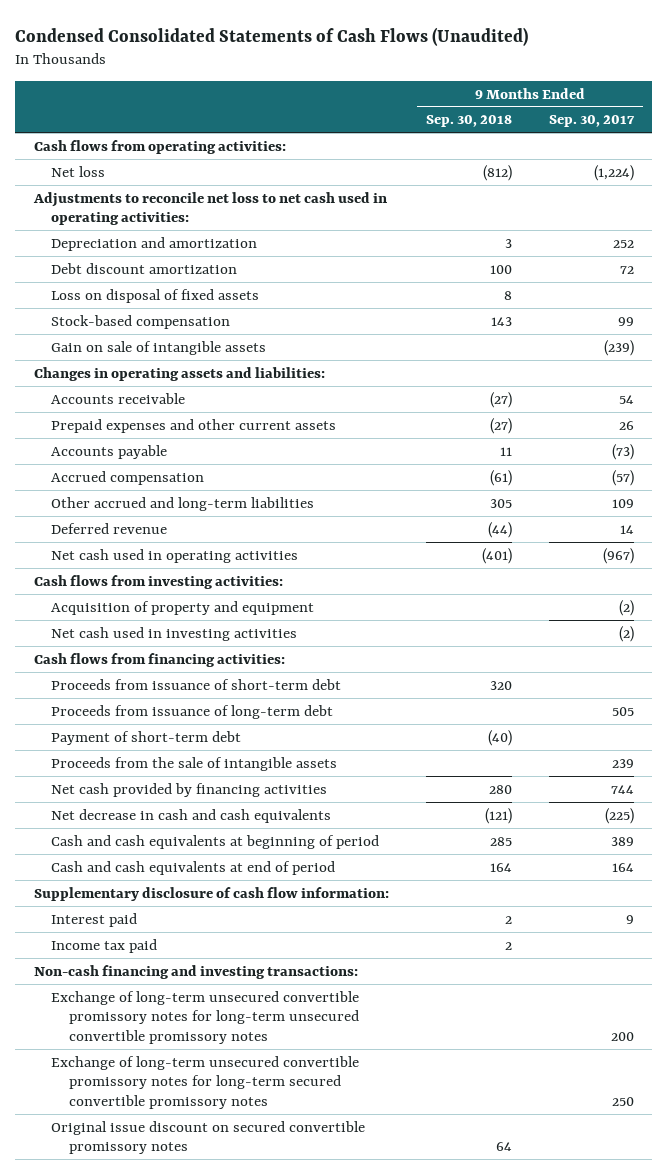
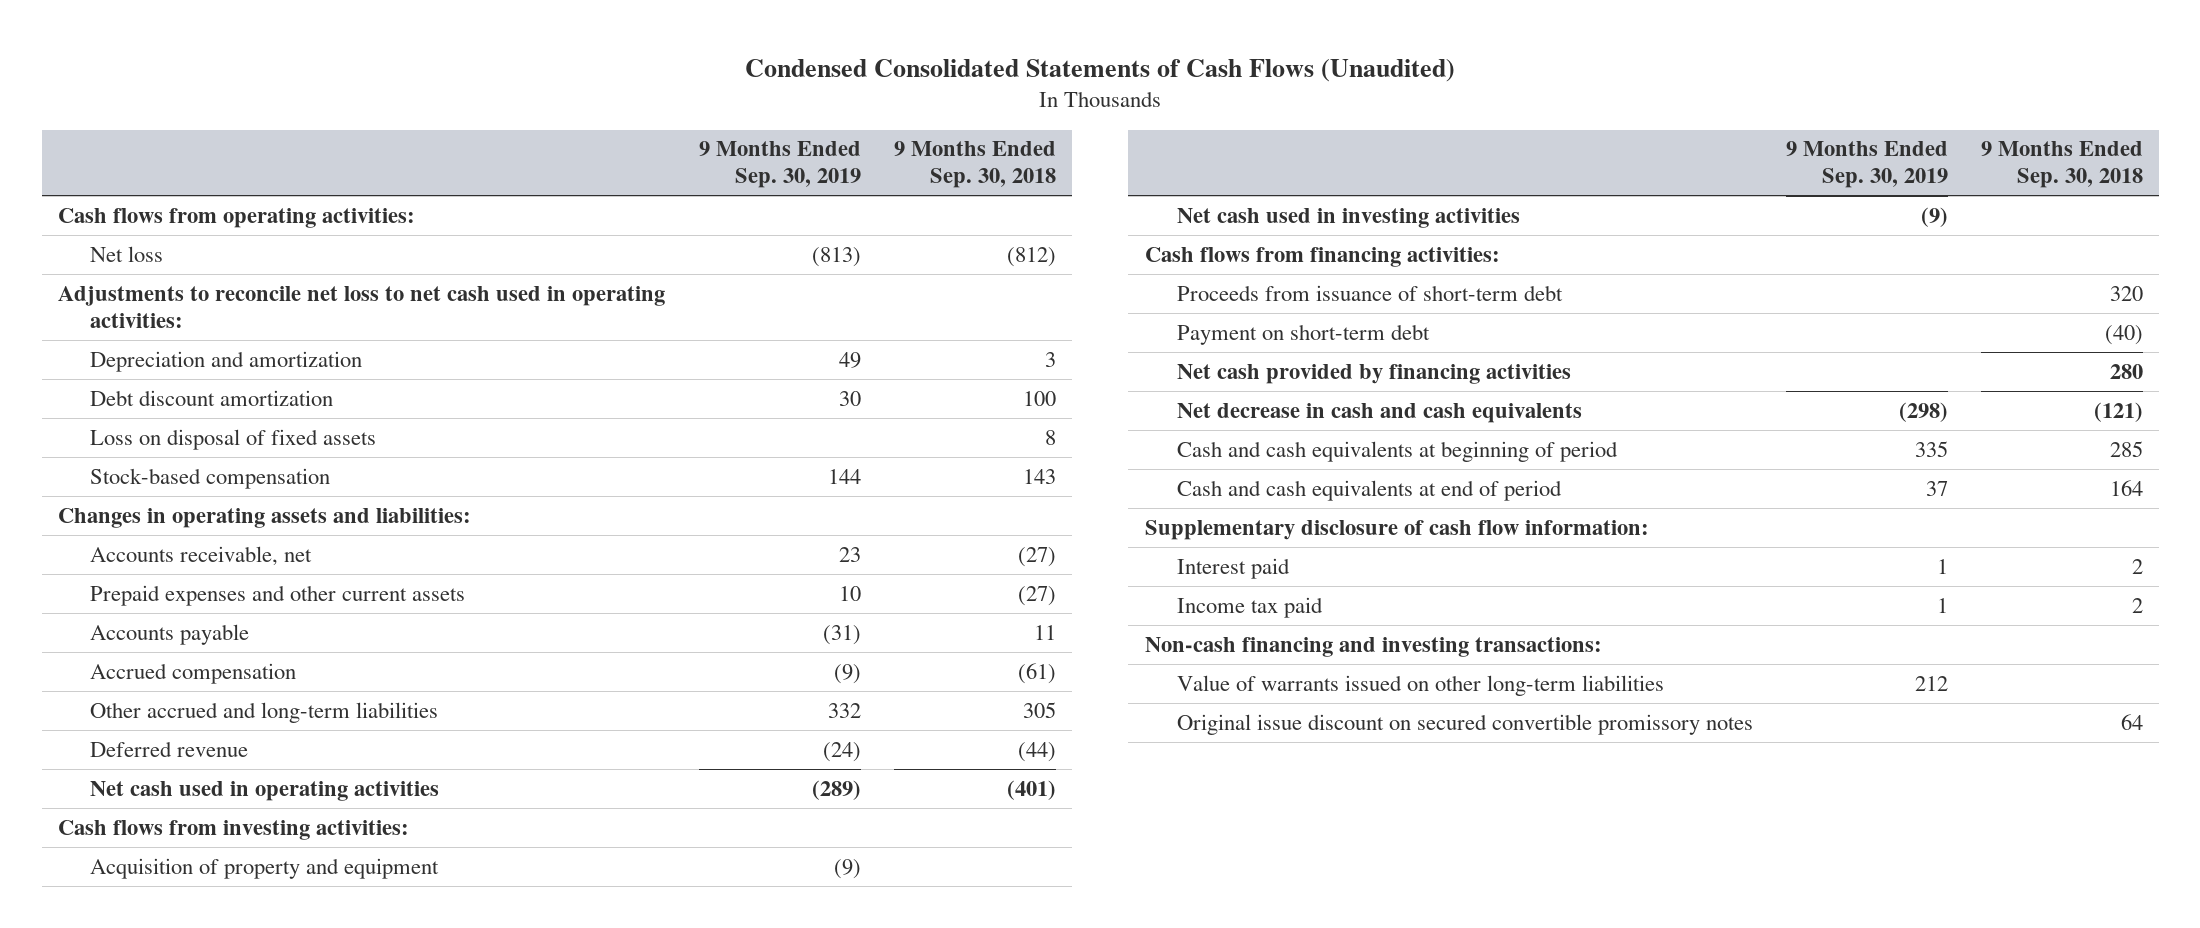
[548,115,635,128] Sep. 30, 2017 -> none
none -> [699,141,862,189] 9 Months Ended Sep. 30, 2019
[51,340,267,355] Gain on sale of intangible assets -> none
[51,392,186,404] Accounts receivable -> [90,545,313,566] Accounts receivable, net
[51,704,334,719] Proceeds from issuance of long-term debt -> none
[51,756,338,771] Proceeds from the sale of intangible assets -> none
[51,730,242,745] Payment of short-term debt -> [1177,323,1431,345] Payment on short-term debt
[51,990,360,1045] Exchange of long-term unsecured convertible promissory notes for long-term unsecured convertible promissory notes -> none
[51,1055,360,1110] Exchange of long-term unsecured convertible promissory notes for long-term secured convertible promissory notes -> none
none -> [1177,674,1665,696] Value of warrants issued on other long-term liabilities

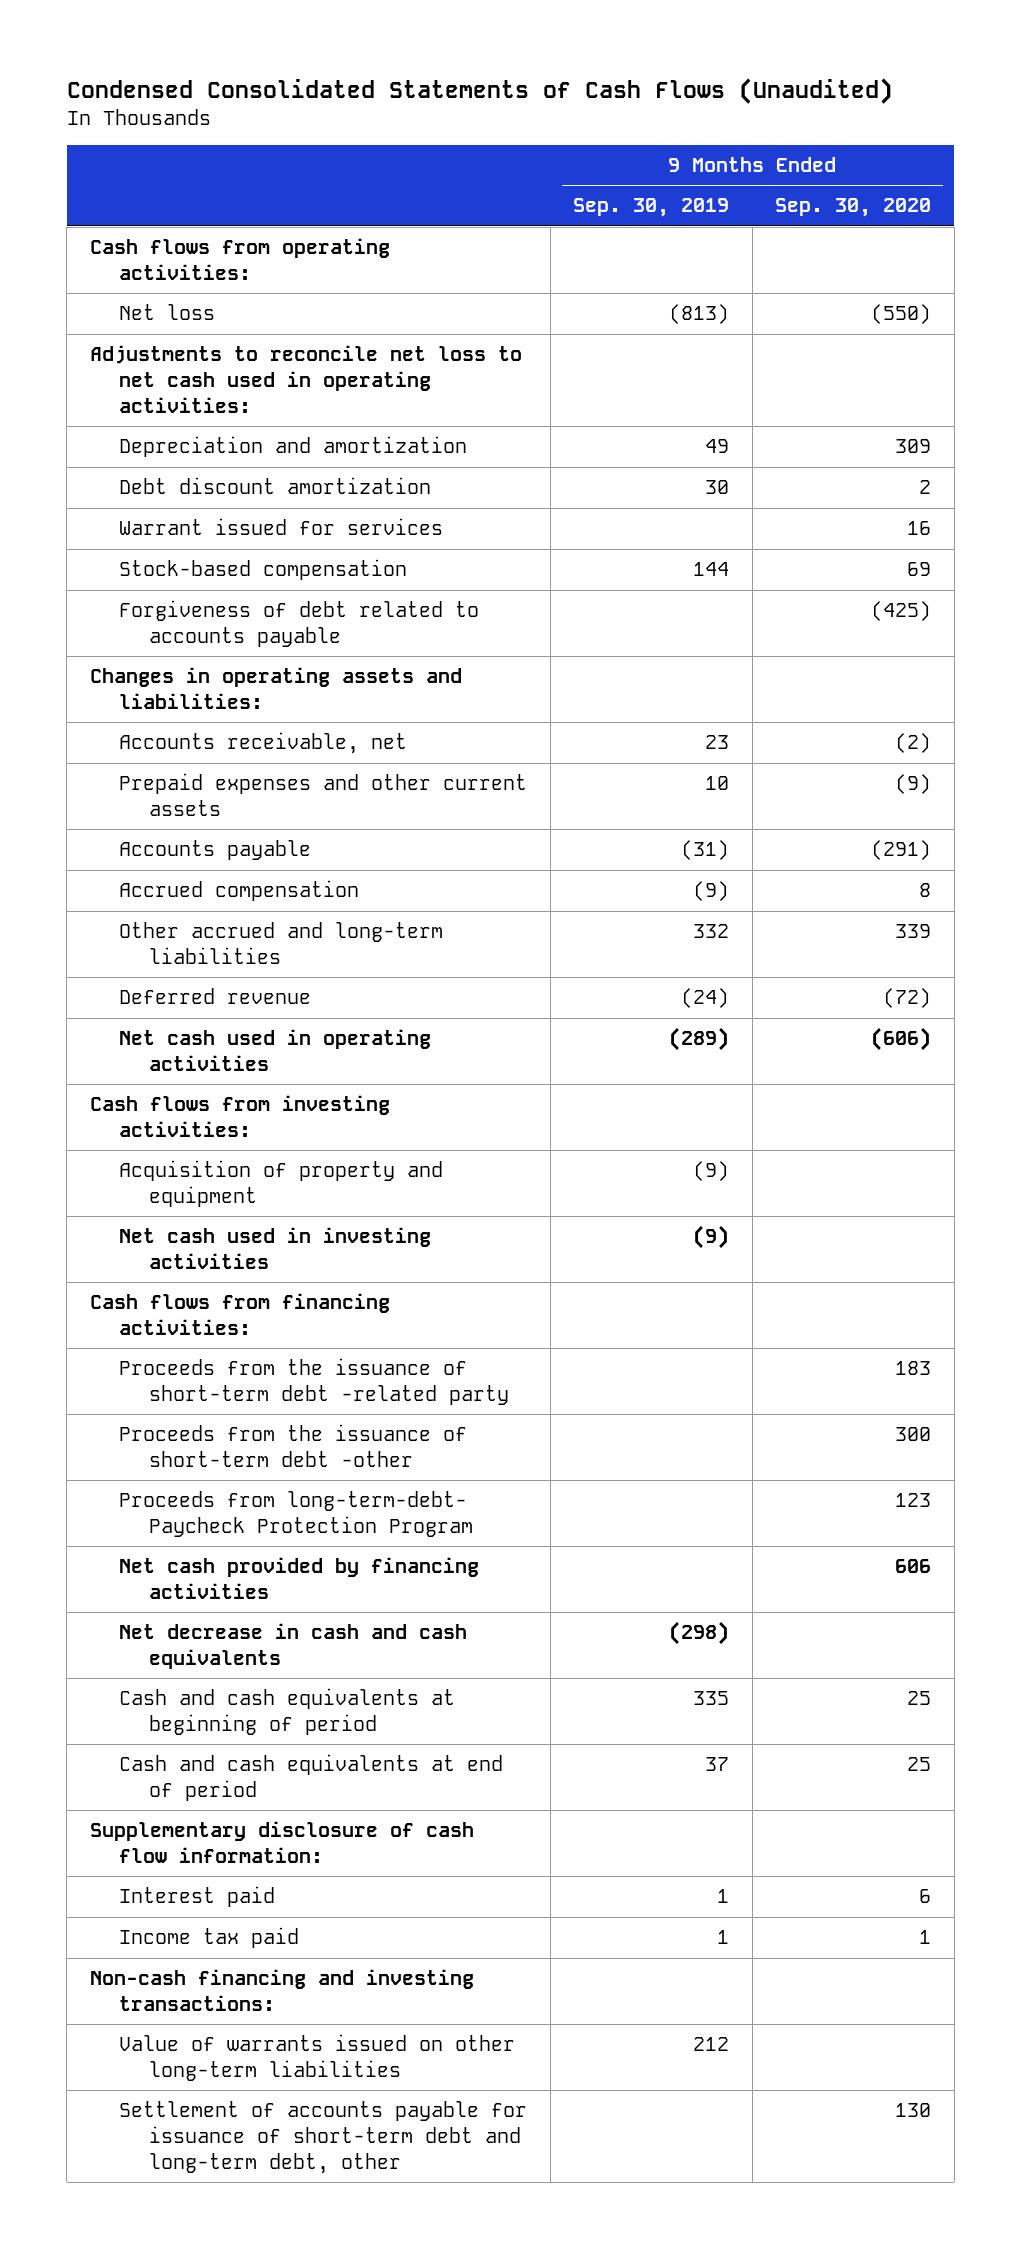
[893,141,1056,189] 9 Months Ended Sep. 30, 2018 -> none
none -> [775,198,932,218] Sep. 30, 2020
[90,428,377,450] Loss on disposal of fixed assets -> none
none -> [119,518,444,536] Warrant issued for services
none -> [119,600,480,648] Forgiveness of debt related to accounts payable
[1177,323,1431,345] Payment on short-term debt -> none
[1177,284,1564,301] Proceeds from issuance of short-term debt -> [119,1358,510,1406] Proceeds from the issuance of short-term debt -related party
none -> [119,1424,468,1468] Proceeds from the issuance of short-term debt -other
none -> [119,1491,474,1538] Proceeds from long-term-debt- Paycheck Protection Program
[1177,713,1754,735] Original issue discount on secured convertible promissory notes -> none
none -> [119,2101,528,2175] Settlement of accounts payable for issuance of short-term debt and long-term debt, other

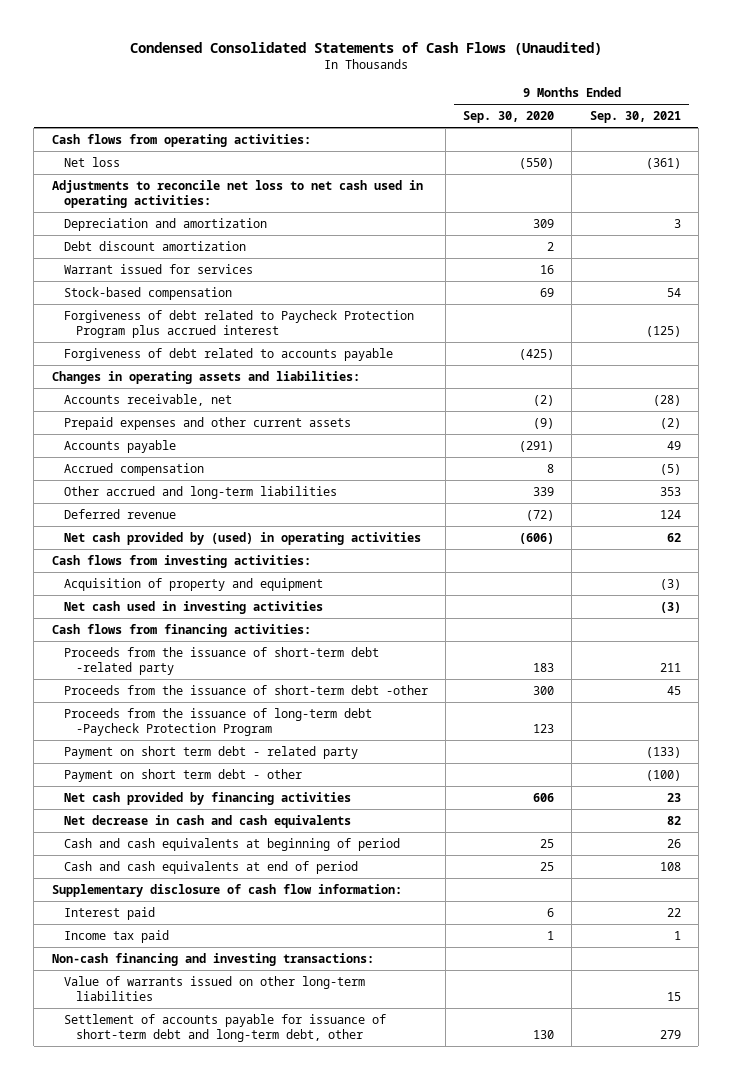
[573,198,730,218] Sep. 30, 2019 -> none
none -> [589,111,681,124] Sep. 30, 2021
none -> [63,309,414,338] Forgiveness of debt related to Paycheck Protection Program plus accrued interest
[119,1029,432,1072] Net cash used in operating activities -> [63,531,421,545] Net cash provided by (used) in operating activities
[119,1491,474,1538] Proceeds from long-term-debt- Paycheck Protection Program -> [63,707,372,736] Proceeds from the issuance of long-term debt -Paycheck Protection Program
none -> [63,745,358,759] Payment on short term debt - related party
none -> [63,768,302,782] Payment on short term debt - other

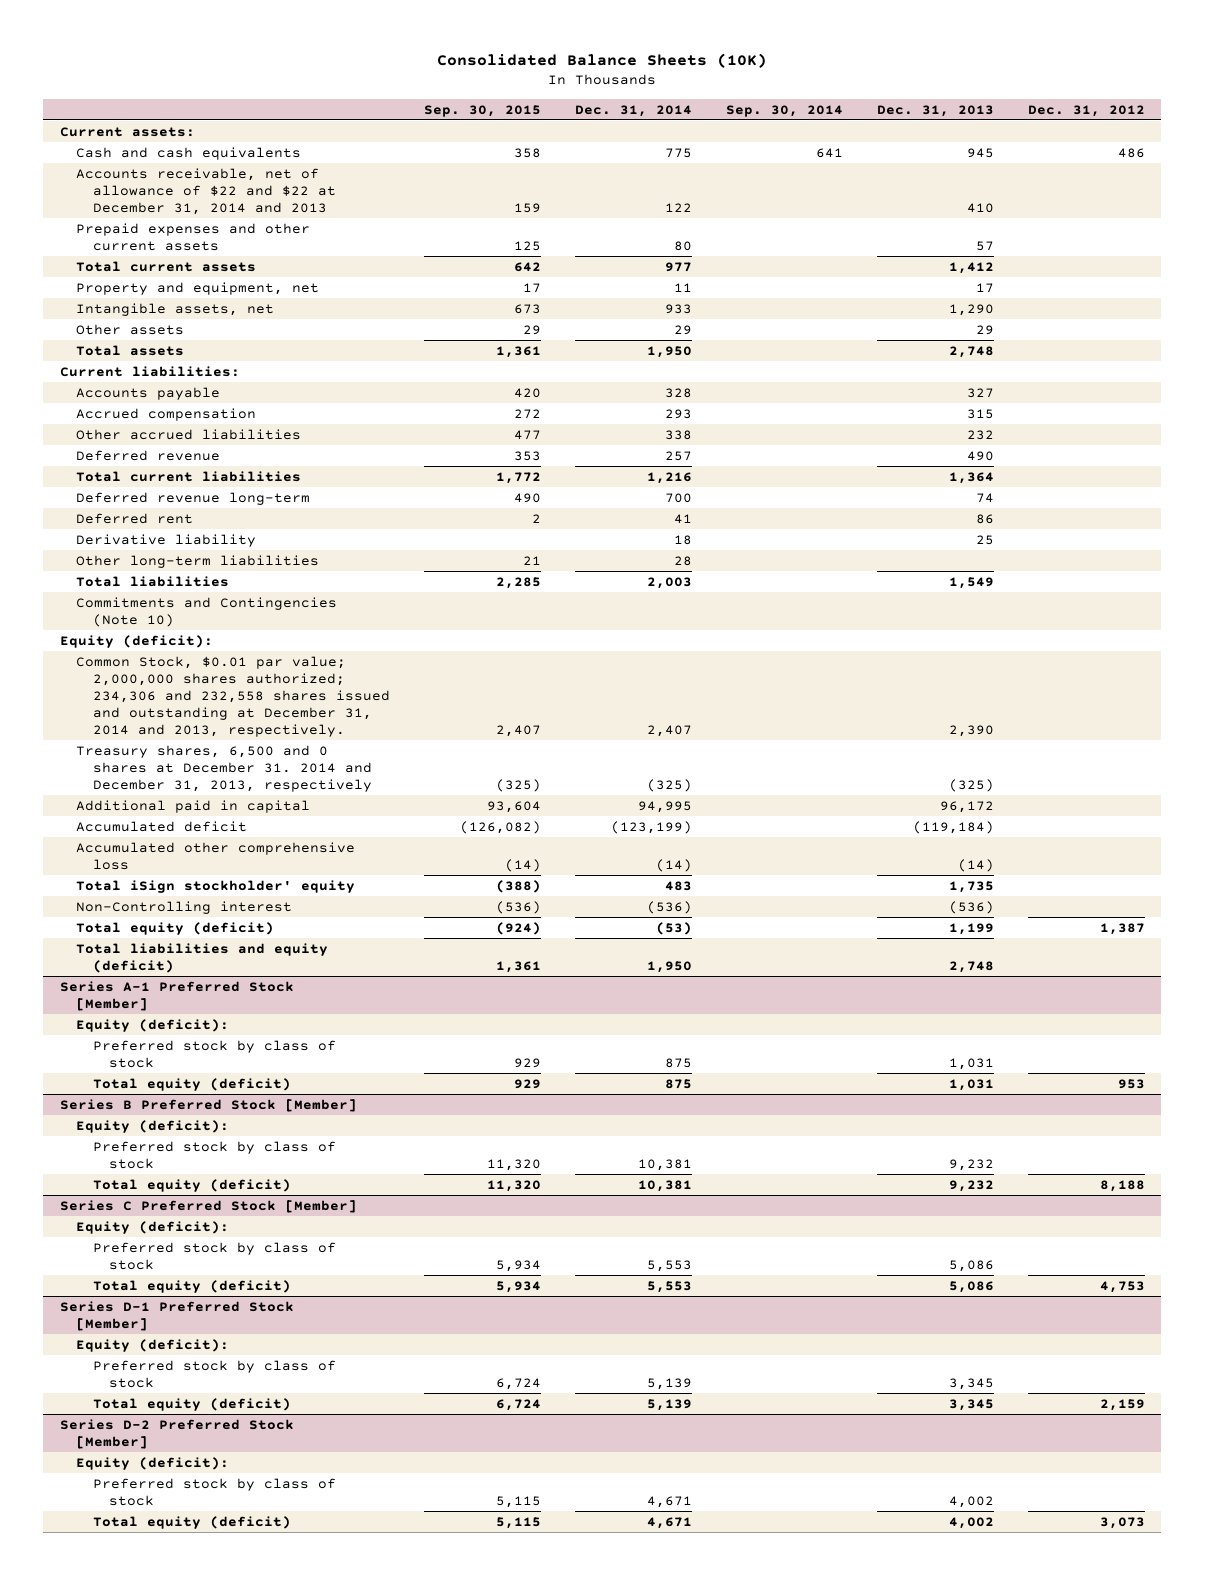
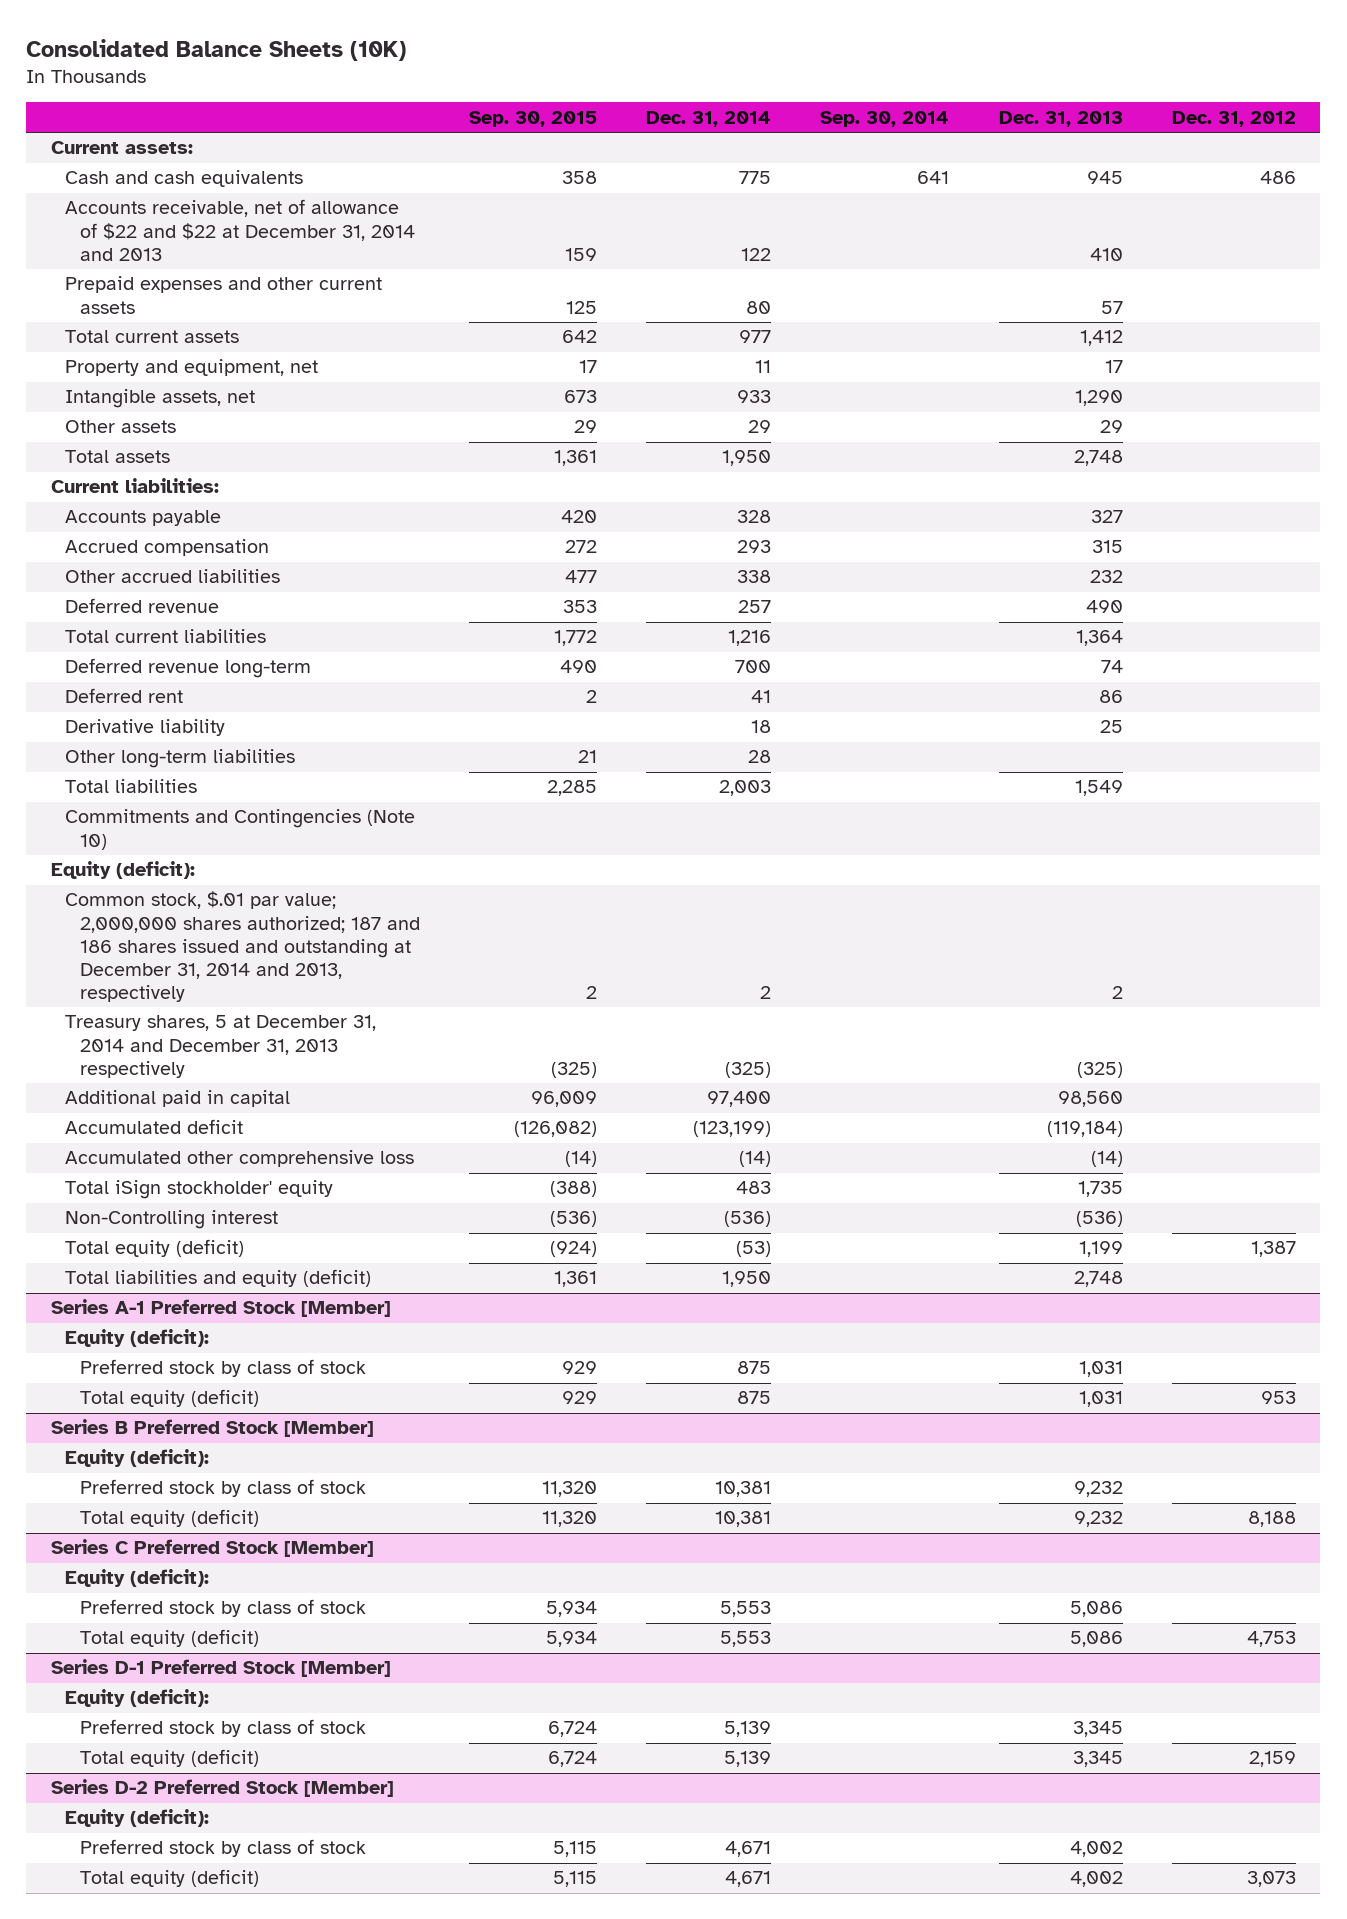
[76,655,390,738] Common Stock, $0.01 par value; 2,000,000 shares authorized; 234,306 and 232,558 shares issued and outstanding at December 31, 2014 and 2013, respectively. -> [65,891,420,1002] Common stock, $.01 par value; 2,000,000 shares authorized; 187 and 186 shares issued and outstanding at December 31, 2014 and 2013, respectively
[495,725,541,738] 2,407 -> [586,985,598,999] 2
[646,725,692,738] 2,407 -> [760,985,772,999] 2
[948,725,994,738] 2,390 -> [1111,985,1123,999] 2
[76,744,372,792] Treasury shares, 6,500 and 0 shares at December 31. 2014 and December 31, 2013, respectively -> [65,1015,377,1078] Treasury shares, 5 at December 31, 2014 and December 31, 2013 respectively
[486,800,541,813] 93,604 -> [531,1091,598,1108] 96,009
[637,800,692,813] 94,995 -> [707,1091,772,1108] 97,400
[939,800,994,813] 96,172 -> [1057,1091,1123,1108] 98,560

